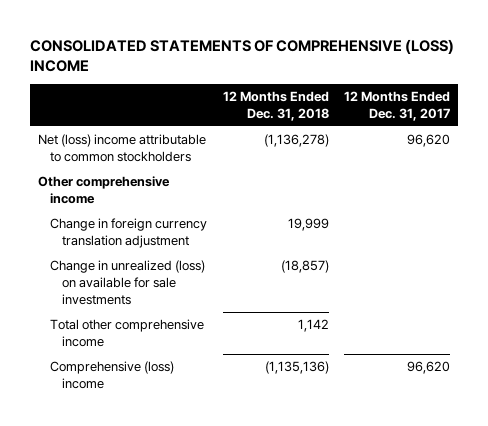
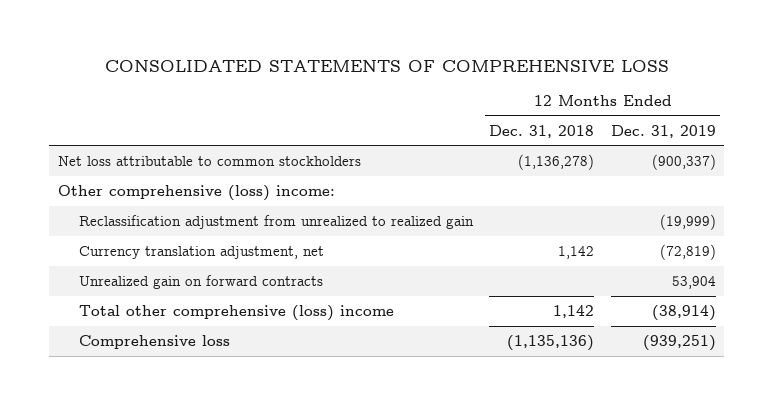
[30,38,455,72] CONSOLIDATED STATEMENTS OF COMPREHENSIVE (LOSS) INCOME -> [104,59,669,72] CONSOLIDATED STATEMENTS OF COMPREHENSIVE LOSS
[343,90,450,121] 12 Months Ended Dec. 31, 2017 -> none
none -> [610,124,716,138] Dec. 31, 2019
[50,260,206,305] Change in unrealized (loss) on available for sale investments -> none
[38,134,207,162] Net (loss) income attributable to common stockholders -> [57,155,361,166] Net loss attributable to common stockholders
[38,176,171,204] Other comprehensive income -> [57,184,335,201] Other comprehensive (loss) income:
none -> [78,214,474,229] Reclassification adjustment from unrealized to realized gain
[50,218,208,248] Change in foreign currency translation adjustment -> [78,245,324,259] Currency translation adjustment, net
[287,218,329,232] 19,999 -> [558,245,595,259] 1,142
none -> [78,274,323,289] Unrealized gain on forward contracts
[50,319,205,347] Total other comprehensive income -> [78,304,394,321] Total other comprehensive (loss) income
[50,361,175,389] Comprehensive (loss) income -> [78,334,230,349] Comprehensive loss

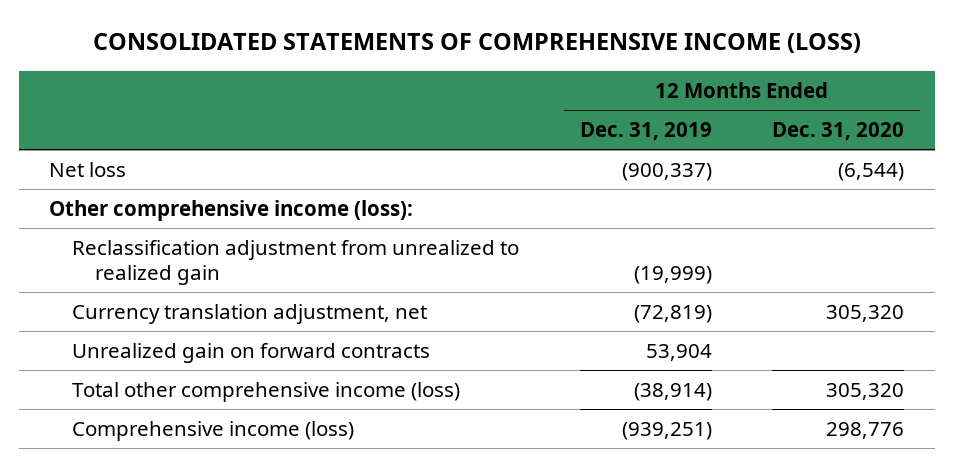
[104,59,669,72] CONSOLIDATED STATEMENTS OF COMPREHENSIVE LOSS -> [92,33,861,54] CONSOLIDATED STATEMENTS OF COMPREHENSIVE INCOME (LOSS)
[489,124,595,138] Dec. 31, 2018 -> none
none -> [772,122,905,141] Dec. 31, 2020
[57,155,361,166] Net loss attributable to common stockholders -> [49,161,127,177] Net loss
[57,184,335,201] Other comprehensive (loss) income: -> [49,199,414,221] Other comprehensive income (loss):
[78,304,394,321] Total other comprehensive (loss) income -> [71,381,460,402] Total other comprehensive income (loss)
[78,334,230,349] Comprehensive loss -> [71,420,354,441] Comprehensive income (loss)

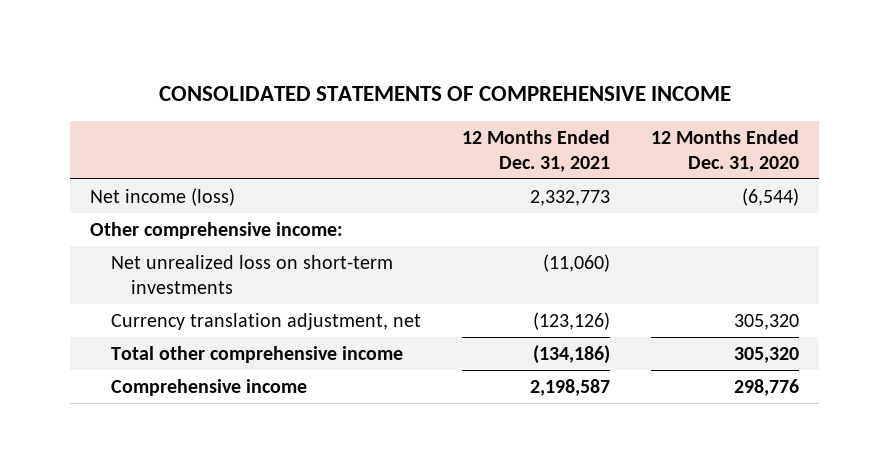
[92,33,861,54] CONSOLIDATED STATEMENTS OF COMPREHENSIVE INCOME (LOSS) -> [158,85,731,101] CONSOLIDATED STATEMENTS OF COMPREHENSIVE INCOME
[579,122,712,141] Dec. 31, 2019 -> none
none -> [461,129,610,172] 12 Months Ended Dec. 31, 2021
[71,239,519,285] Reclassification adjustment from unrealized to realized gain -> none
[49,161,127,177] Net loss -> [90,187,236,206] Net income (loss)
[49,199,414,221] Other comprehensive income (loss): -> [90,221,344,239] Other comprehensive income:
none -> [110,254,393,294] Net unrealized loss on short-term investments
[71,342,430,363] Unrealized gain on forward contracts -> none
[71,381,460,402] Total other comprehensive income (loss) -> [110,345,403,363] Total other comprehensive income
[71,420,354,441] Comprehensive income (loss) -> [110,378,307,396] Comprehensive income

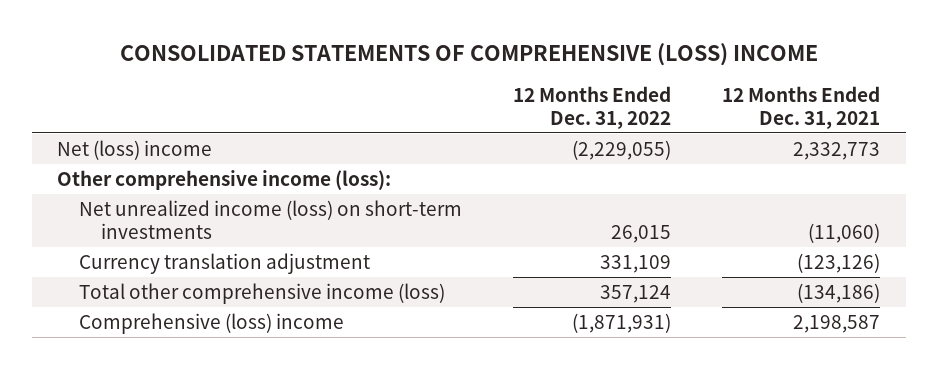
[158,85,731,101] CONSOLIDATED STATEMENTS OF COMPREHENSIVE INCOME -> [119,43,818,67] CONSOLIDATED STATEMENTS OF COMPREHENSIVE (LOSS) INCOME
[650,129,799,172] 12 Months Ended Dec. 31, 2020 -> none
none -> [513,85,672,129] 12 Months Ended Dec. 31, 2022
[90,187,236,206] Net income (loss) -> [57,139,213,160] Net (loss) income
[90,221,344,239] Other comprehensive income: -> [57,169,392,190] Other comprehensive income (loss):
[110,254,393,294] Net unrealized loss on short-term investments -> [79,199,463,239] Net unrealized income (loss) on short-term investments
[110,312,421,330] Currency translation adjustment, net -> [79,252,371,274] Currency translation adjustment
[110,345,403,363] Total other comprehensive income -> [79,282,446,304] Total other comprehensive income (loss)
[110,378,307,396] Comprehensive income -> [79,312,345,334] Comprehensive (loss) income

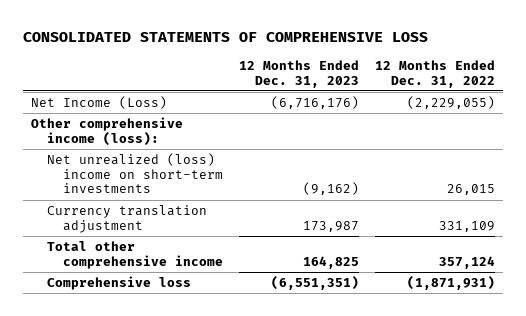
[119,43,818,67] CONSOLIDATED STATEMENTS OF COMPREHENSIVE (LOSS) INCOME -> [22,32,428,43] CONSOLIDATED STATEMENTS OF COMPREHENSIVE LOSS
[722,85,881,129] 12 Months Ended Dec. 31, 2021 -> none
none -> [238,59,359,88] 12 Months Ended Dec. 31, 2023
[57,139,213,160] Net (loss) income -> [30,96,167,110] Net Income (Loss)
[79,199,463,239] Net unrealized income (loss) on short-term investments -> [46,153,223,194] Net unrealized (loss) income on short-term investments
[79,282,446,304] Total other comprehensive income (loss) -> [46,241,223,269] Total other comprehensive income
[79,312,345,334] Comprehensive (loss) income -> [46,276,191,291] Comprehensive loss

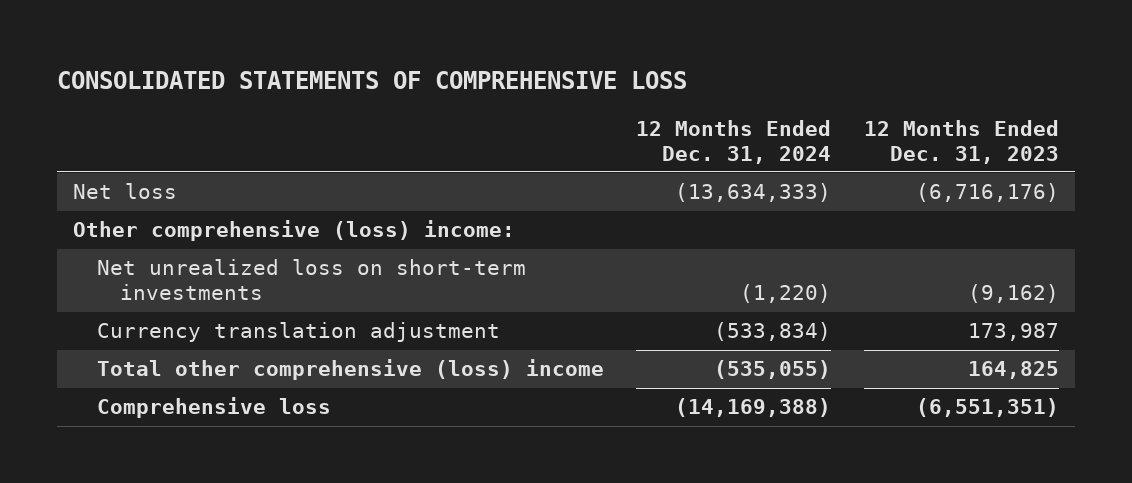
[374,59,495,88] 12 Months Ended Dec. 31, 2022 -> none
none -> [636,119,832,164] 12 Months Ended Dec. 31, 2024
[30,96,167,110] Net Income (Loss) -> [73,183,178,200] Net loss
[30,117,183,146] Other comprehensive income (loss): -> [73,220,516,242] Other comprehensive (loss) income:
[46,153,223,194] Net unrealized (loss) income on short-term investments -> [96,259,526,301] Net unrealized loss on short-term investments
[46,241,223,269] Total other comprehensive income -> [96,359,604,381] Total other comprehensive (loss) income

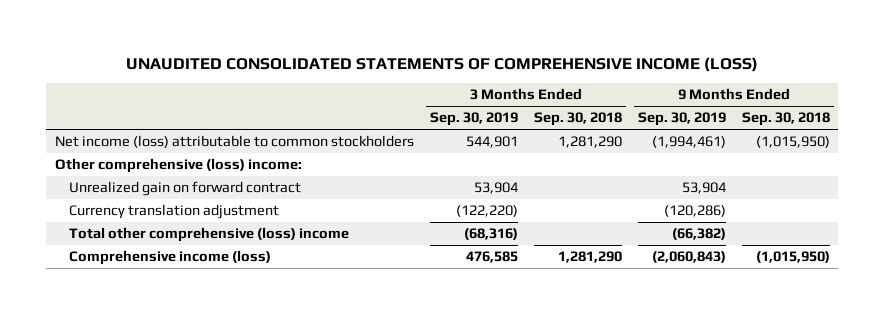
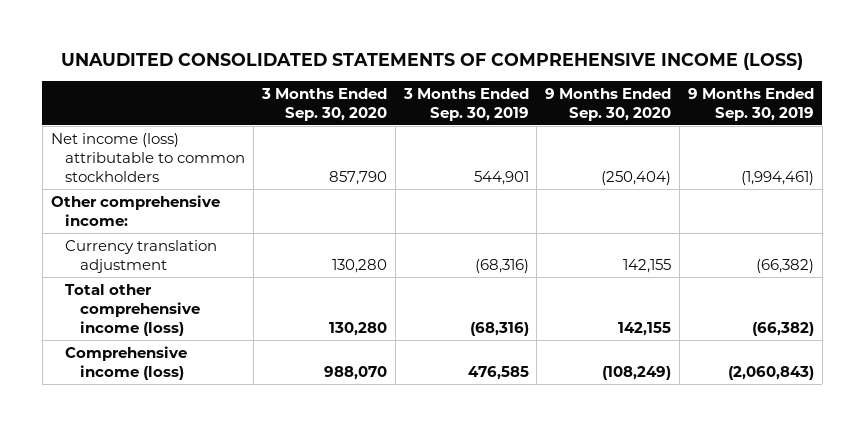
[533,112,622,127] Sep. 30, 2018 -> none
[742,112,831,127] Sep. 30, 2018 -> none
none -> [260,87,387,121] 3 Months Ended Sep. 30, 2020
none -> [545,87,672,121] 9 Months Ended Sep. 30, 2020
[69,181,302,197] Unrealized gain on forward contract -> none
[54,158,302,174] Other comprehensive (loss) income: -> [50,194,220,226] Other comprehensive income:
[455,205,518,218] (122,220) -> [474,258,529,273] (68,316)
[664,205,727,218] (120,286) -> [755,258,814,273] (66,382)
[69,227,350,243] Total other comprehensive (loss) income -> [65,283,200,336] Total other comprehensive income (loss)

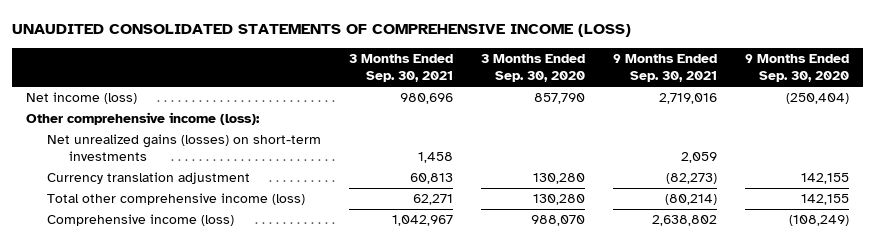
[402,87,529,121] 3 Months Ended Sep. 30, 2019 -> none
[687,87,814,121] 9 Months Ended Sep. 30, 2019 -> none
none -> [349,54,454,83] 3 Months Ended Sep. 30, 2021
none -> [613,54,718,83] 9 Months Ended Sep. 30, 2021
[50,132,246,182] Net income (loss) attributable to common stockholders -> [26,92,138,105] Net income (loss)
[50,194,220,226] Other comprehensive income: -> [26,112,261,126] Other comprehensive income (loss):
none -> [47,134,322,162] Net unrealized gains (losses) on short-term investments

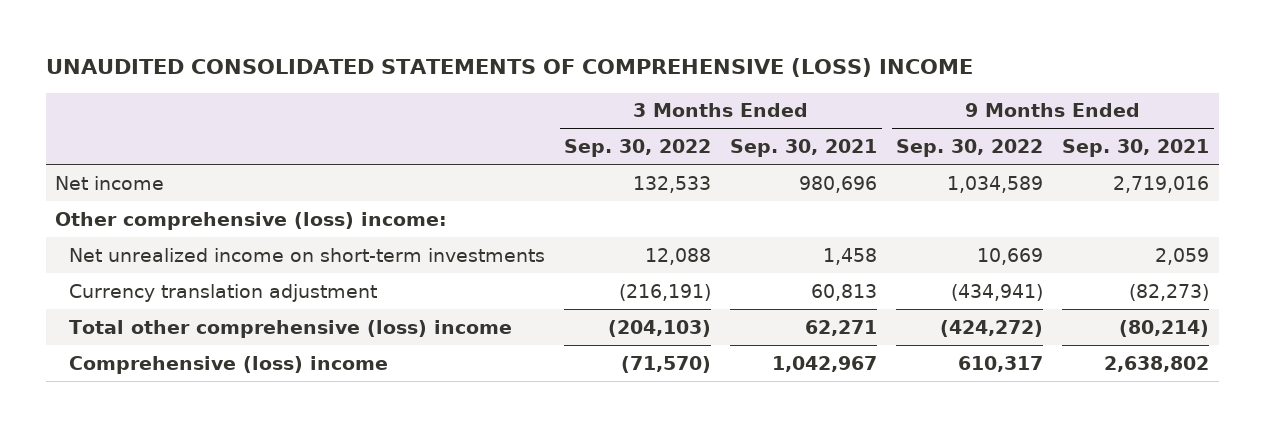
[12,23,632,37] UNAUDITED CONSOLIDATED STATEMENTS OF COMPREHENSIVE INCOME (LOSS) -> [45,58,973,78] UNAUDITED CONSOLIDATED STATEMENTS OF COMPREHENSIVE (LOSS) INCOME
[481,54,586,83] 3 Months Ended Sep. 30, 2020 -> none
[745,54,850,83] 9 Months Ended Sep. 30, 2020 -> none
none -> [564,139,712,158] Sep. 30, 2022
none -> [896,139,1044,158] Sep. 30, 2022
[26,92,138,105] Net income (loss) -> [55,175,165,190] Net income
[26,112,261,126] Other comprehensive income (loss): -> [55,211,448,230] Other comprehensive (loss) income:
[47,134,322,162] Net unrealized gains (losses) on short-term investments -> [69,247,546,262] Net unrealized income on short-term investments
[47,193,306,206] Total other comprehensive income (loss) -> [69,319,513,338] Total other comprehensive (loss) income
[47,214,235,227] Comprehensive income (loss) -> [69,355,389,374] Comprehensive (loss) income

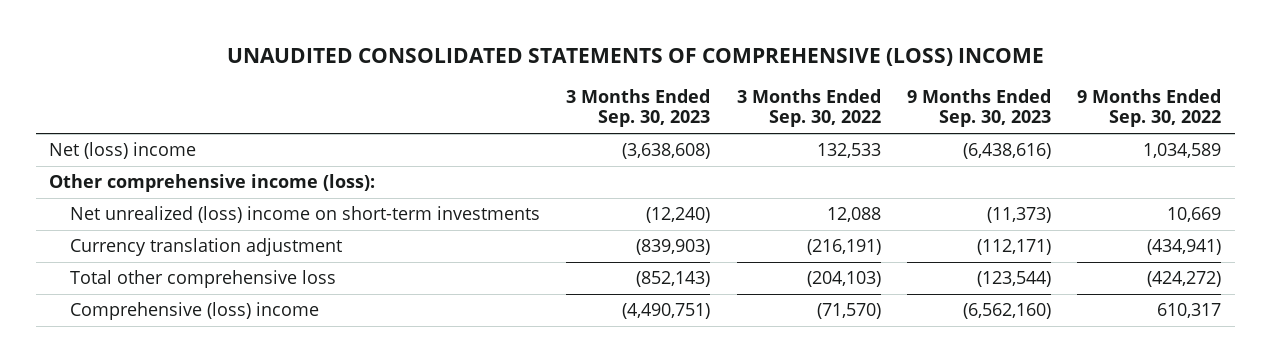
[730,139,878,158] Sep. 30, 2021 -> none
[1062,139,1210,158] Sep. 30, 2021 -> none
none -> [566,89,711,128] 3 Months Ended Sep. 30, 2023
none -> [907,89,1052,128] 9 Months Ended Sep. 30, 2023
[55,175,165,190] Net income -> [48,142,196,160] Net (loss) income
[55,211,448,230] Other comprehensive (loss) income: -> [48,174,375,193] Other comprehensive income (loss):
[69,247,546,262] Net unrealized income on short-term investments -> [69,206,540,224] Net unrealized (loss) income on short-term investments
[69,319,513,338] Total other comprehensive (loss) income -> [69,270,336,289] Total other comprehensive loss

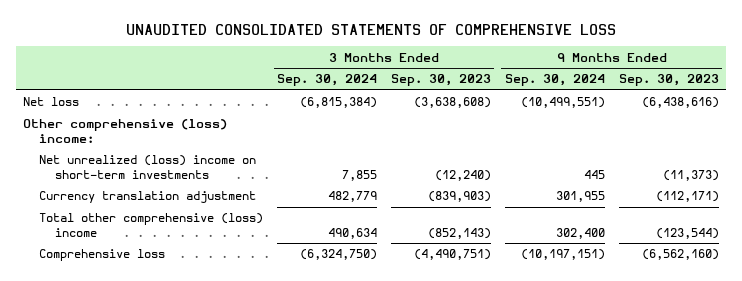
[227,48,1045,67] UNAUDITED CONSOLIDATED STATEMENTS OF COMPREHENSIVE (LOSS) INCOME -> [125,23,616,35] UNAUDITED CONSOLIDATED STATEMENTS OF COMPREHENSIVE LOSS
[736,89,881,128] 3 Months Ended Sep. 30, 2022 -> none
[1077,89,1222,128] 9 Months Ended Sep. 30, 2022 -> none
none -> [277,74,378,87] Sep. 30, 2024
none -> [504,74,605,87] Sep. 30, 2024
[48,142,196,160] Net (loss) income -> [23,97,80,107] Net loss
[48,174,375,193] Other comprehensive income (loss): -> [23,119,228,143] Other comprehensive (loss) income:
[69,270,336,289] Total other comprehensive loss -> [39,213,264,237] Total other comprehensive (loss) income
[69,302,319,321] Comprehensive (loss) income -> [39,249,166,262] Comprehensive loss

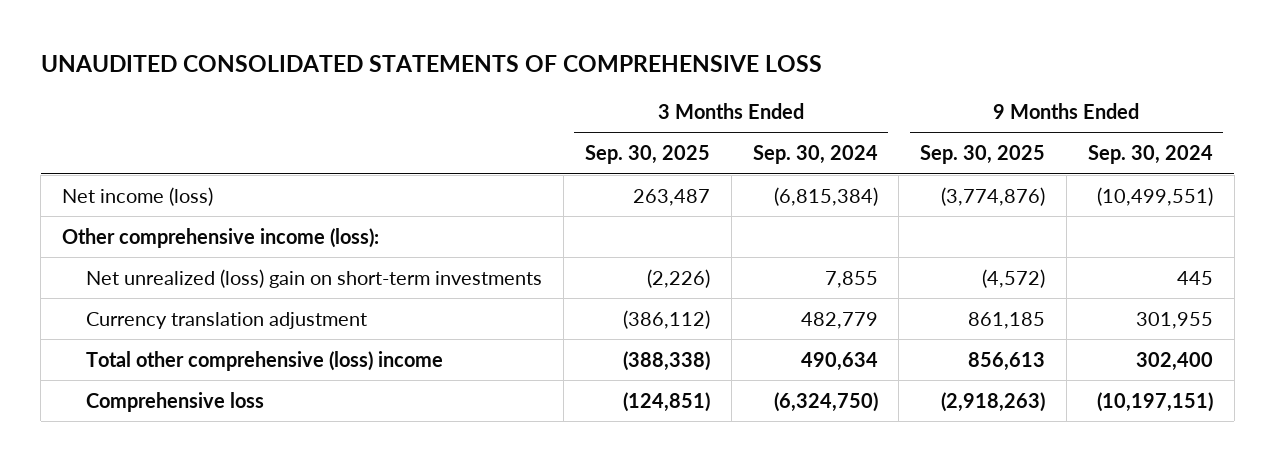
[390,74,491,87] Sep. 30, 2023 -> none
[618,74,719,87] Sep. 30, 2023 -> none
none -> [584,145,710,165] Sep. 30, 2025
none -> [920,145,1046,165] Sep. 30, 2025
[23,97,80,107] Net loss -> [62,186,214,206] Net income (loss)
[23,119,228,143] Other comprehensive (loss) income: -> [62,227,380,248] Other comprehensive income (loss):
[39,155,257,179] Net unrealized (loss) income on short-term investments -> [86,268,543,288] Net unrealized (loss) gain on short-term investments

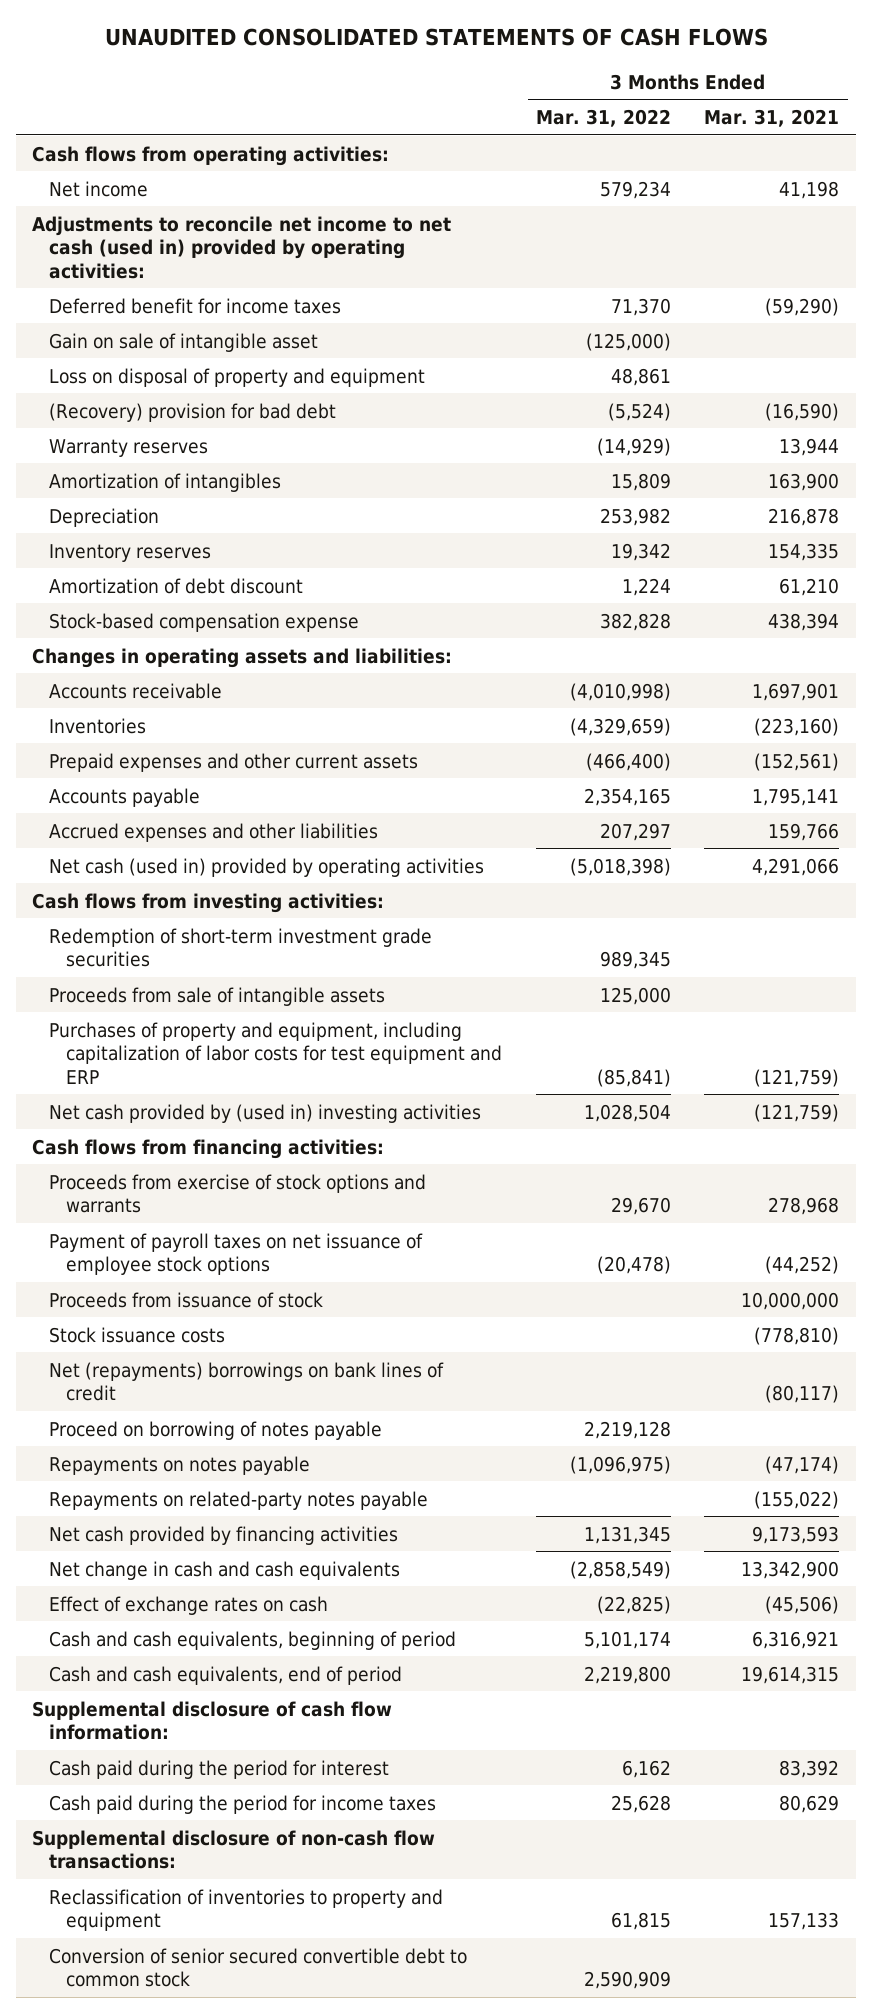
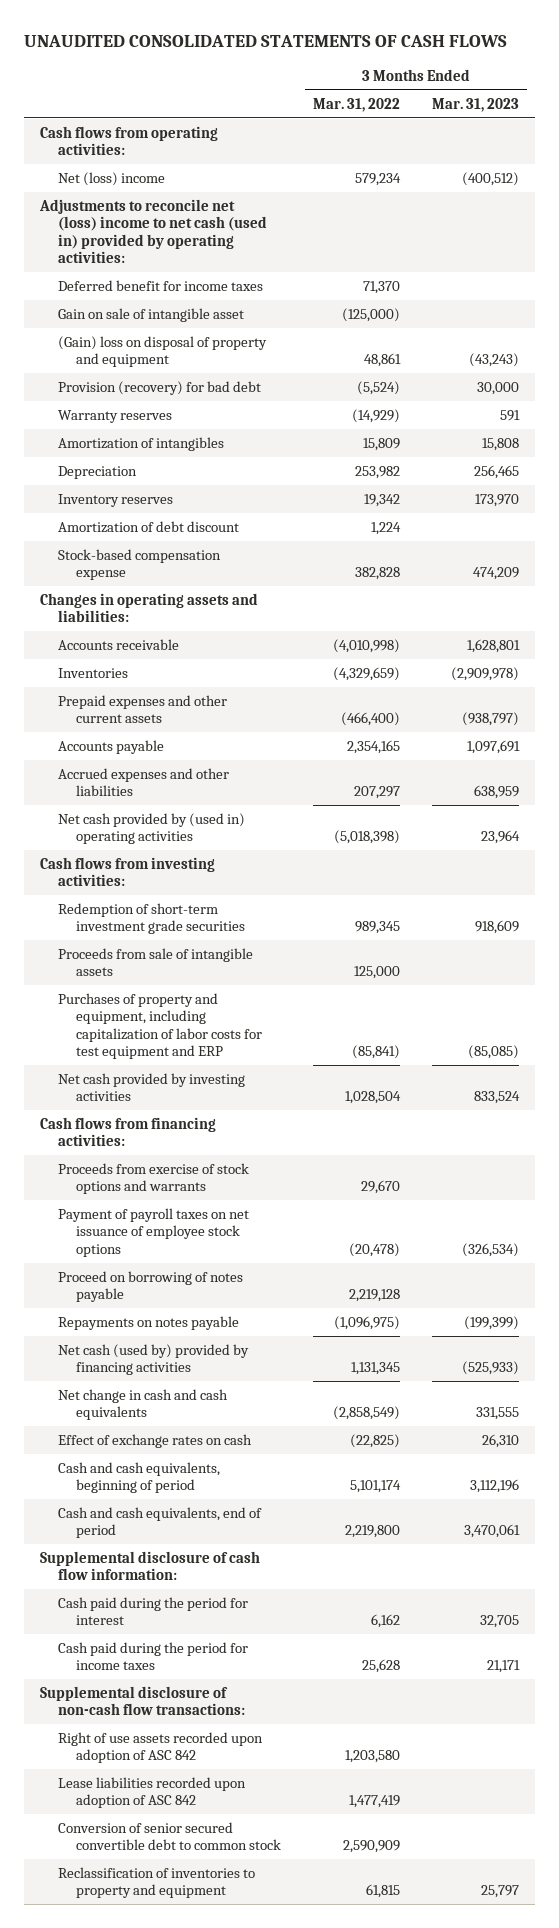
[704,109,840,128] Mar. 31, 2021 -> none
none -> [432,97,520,112] Mar. 31, 2023
[49,180,149,197] Net income -> [58,171,166,186] Net (loss) income
[32,215,452,279] Adjustments to reconcile net income to net cash (used in) provided by operating activities: -> [39,198,268,264] Adjustments to reconcile net (loss) income to net cash (used in) provided by operating activities:
[49,367,426,387] Loss on disposal of property and equipment -> [58,335,268,368] (Gain) loss on disposal of property and equipment
[49,402,337,422] (Recovery) provision for bad debt -> [58,380,262,395] Provision (recovery) for bad debt
[49,857,485,877] Net cash (used in) provided by operating activities -> [58,812,246,845] Net cash provided by (used in) operating activities
[49,1103,482,1123] Net cash provided by (used in) investing activities -> [58,1072,246,1102] Net cash provided by investing activities
[49,1291,324,1308] Proceeds from issuance of stock -> none
[49,1326,226,1343] Stock issuance costs -> none
[49,1361,445,1402] Net (repayments) borrowings on bank lines of credit -> none
[49,1490,429,1510] Repayments on related-party notes payable -> none
[49,1525,399,1545] Net cash provided by financing activities -> [58,1343,250,1376] Net cash (used by) provided by financing activities
none -> [58,1731,264,1764] Right of use assets recorded upon adoption of ASC 842
none -> [58,1776,247,1809] Lease liabilities recorded upon adoption of ASC 842
[49,1888,444,1932] Reclassification of inventories to property and equipment -> [58,1866,256,1899] Reclassification of inventories to property and equipment

